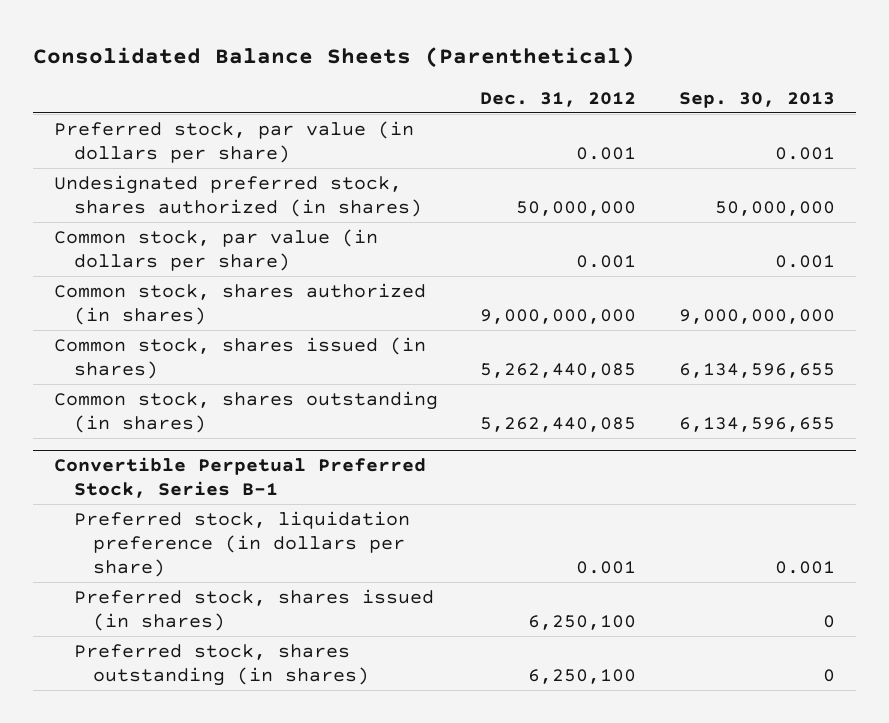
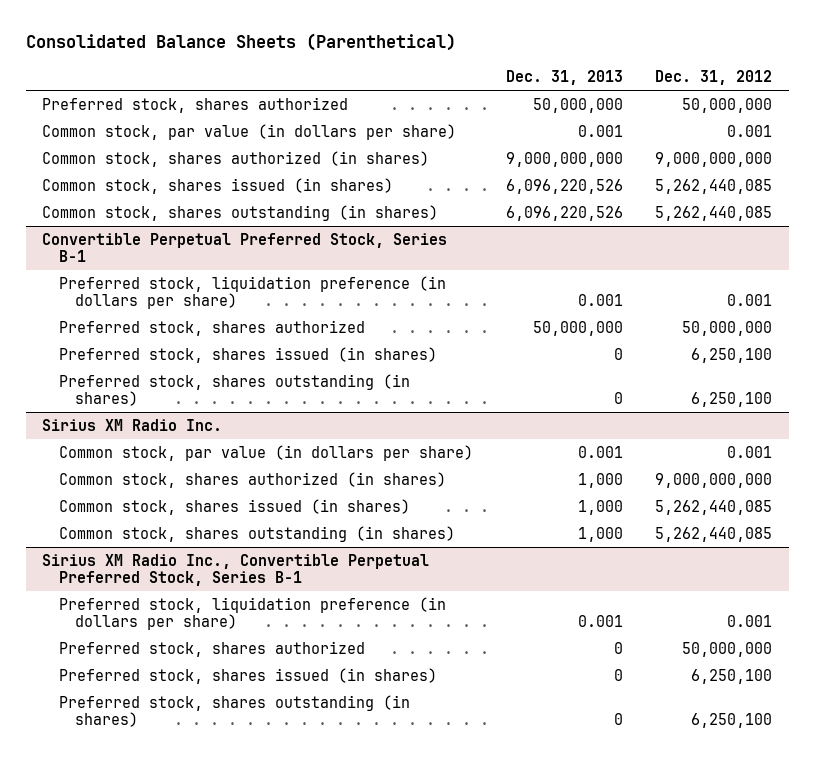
[678,91,835,108] Sep. 30, 2013 -> none
none -> [505,69,623,85] Dec. 31, 2013
[53,120,414,163] Preferred stock, par value (in dollars per share) -> none
[53,174,422,217] Undesignated preferred stock, shares authorized (in shares) -> [42,96,349,113] Preferred stock, shares authorized
none -> [58,319,365,336] Preferred stock, shares authorized
none -> [42,418,223,431] Sirius XM Radio Inc.
none -> [58,444,473,461] Common stock, par value (in dollars per share)
none -> [58,471,446,488] Common stock, shares authorized (in shares)
none -> [58,498,410,515] Common stock, shares issued (in shares)
none -> [58,525,455,542] Common stock, shares outstanding (in shares)
none -> [42,553,430,587] Sirius XM Radio Inc., Convertible Perpetual Preferred Stock, Series B-1
none -> [58,596,446,631] Preferred stock, liquidation preference (in dollars per share)
none -> [58,640,365,657] Preferred stock, shares authorized
none -> [58,667,437,684] Preferred stock, shares issued (in shares)
none -> [58,694,410,728] Preferred stock, shares outstanding (in shares)

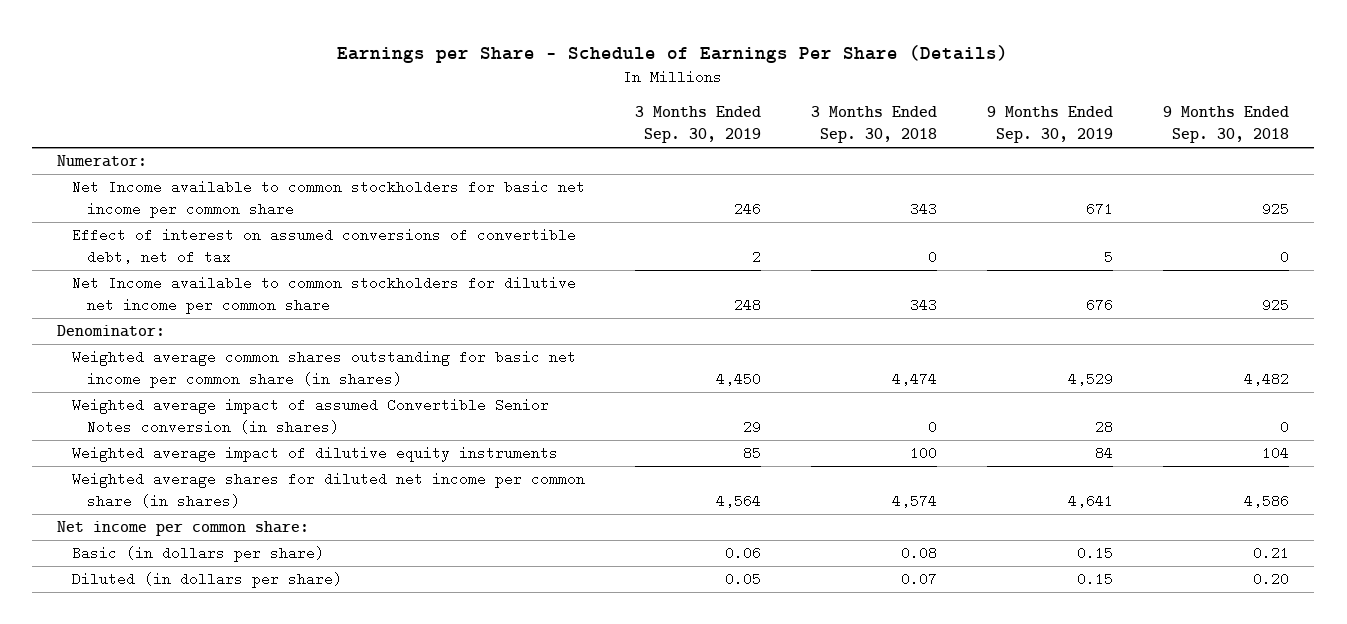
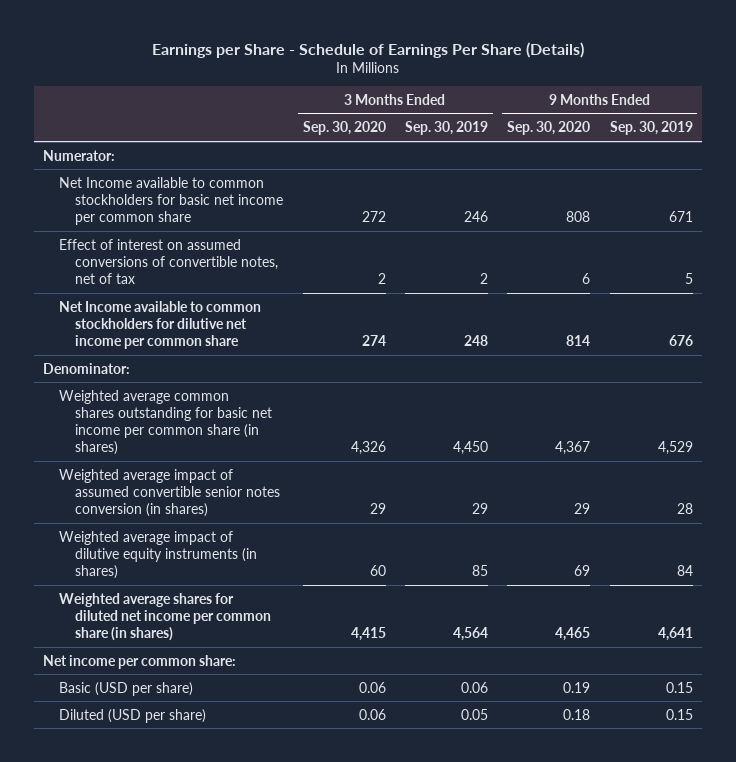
[811,106,938,144] 3 Months Ended Sep. 30, 2018 -> none
[1163,106,1290,144] 9 Months Ended Sep. 30, 2018 -> none
none -> [302,121,386,136] Sep. 30, 2020
none -> [507,121,591,136] Sep. 30, 2020
[72,228,577,265] Effect of interest on assumed conversions of convertible debt, net of tax -> [59,238,279,284] Effect of interest on assumed conversions of convertible notes, net of tax
[72,398,550,435] Weighted average impact of assumed Convertible Senior Notes conversion (in shares) -> [59,468,281,517] Weighted average impact of assumed convertible senior notes conversion (in shares)
[72,446,559,463] Weighted average impact of dilutive equity instruments -> [59,530,258,579] Weighted average impact of dilutive equity instruments (in shares)
[72,546,325,563] Basic (in dollars per share) -> [59,681,194,696] Basic (USD per share)
[72,572,343,589] Diluted (in dollars per share) -> [59,708,207,723] Diluted (USD per share)

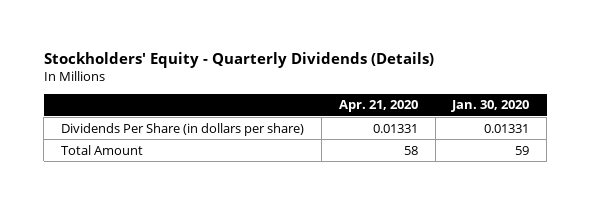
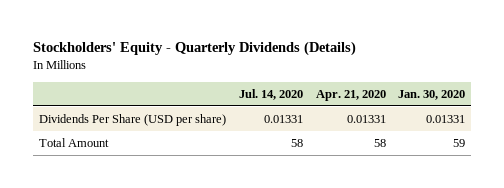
none -> [238,88,303,100] Jul. 14, 2020
[61,122,305,136] Dividends Per Share (in dollars per share) -> [39,114,227,127] Dividends Per Share (USD per share)

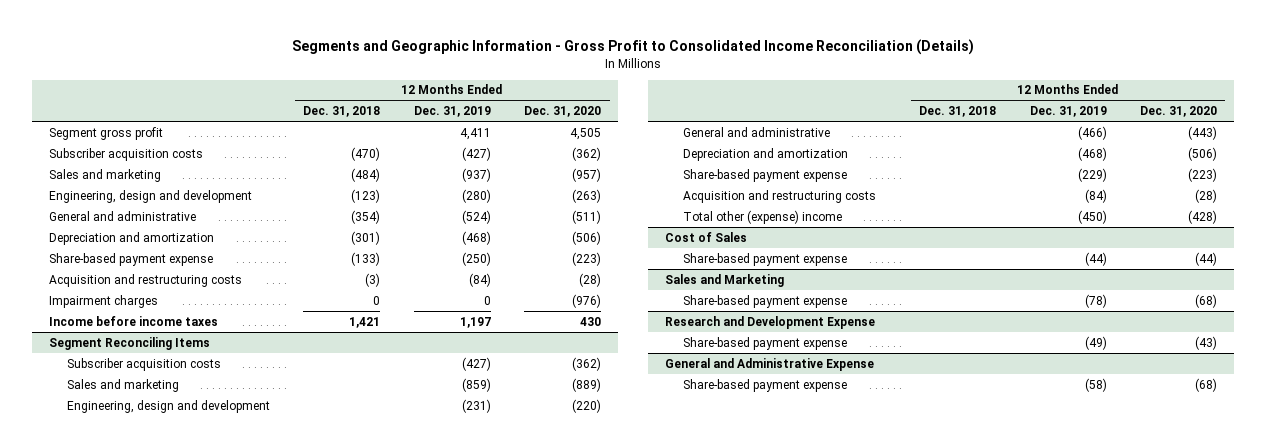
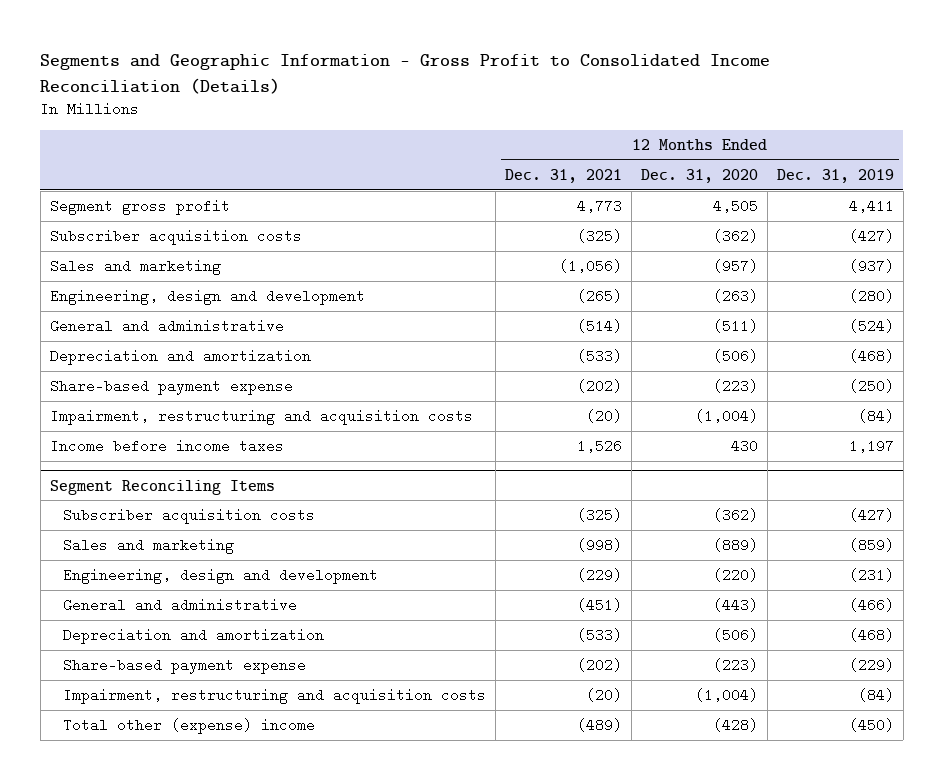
[303,106,381,118] Dec. 31, 2018 -> none
none -> [505,168,623,183] Dec. 31, 2021
[49,294,159,308] Impairment charges -> none
[49,273,243,287] Acquisition and restructuring costs -> [49,408,473,425] Impairment, restructuring and acquisition costs
[579,272,602,287] (28) -> [695,408,759,423] (1,004)
[682,189,876,203] Acquisition and restructuring costs -> [63,687,487,704] Impairment, restructuring and acquisition costs
[1195,188,1218,203] (28) -> [695,687,759,702] (1,004)
[665,231,748,242] Cost of Sales -> none
[682,252,847,266] Share-based payment expense -> none
[665,273,785,287] Sales and Marketing -> none
[682,294,847,308] Share-based payment expense -> none
[665,315,876,329] Research and Development Expense -> none
[682,336,847,350] Share-based payment expense -> none
[665,357,875,371] General and Administrative Expense -> none
[682,378,847,392] Share-based payment expense -> none

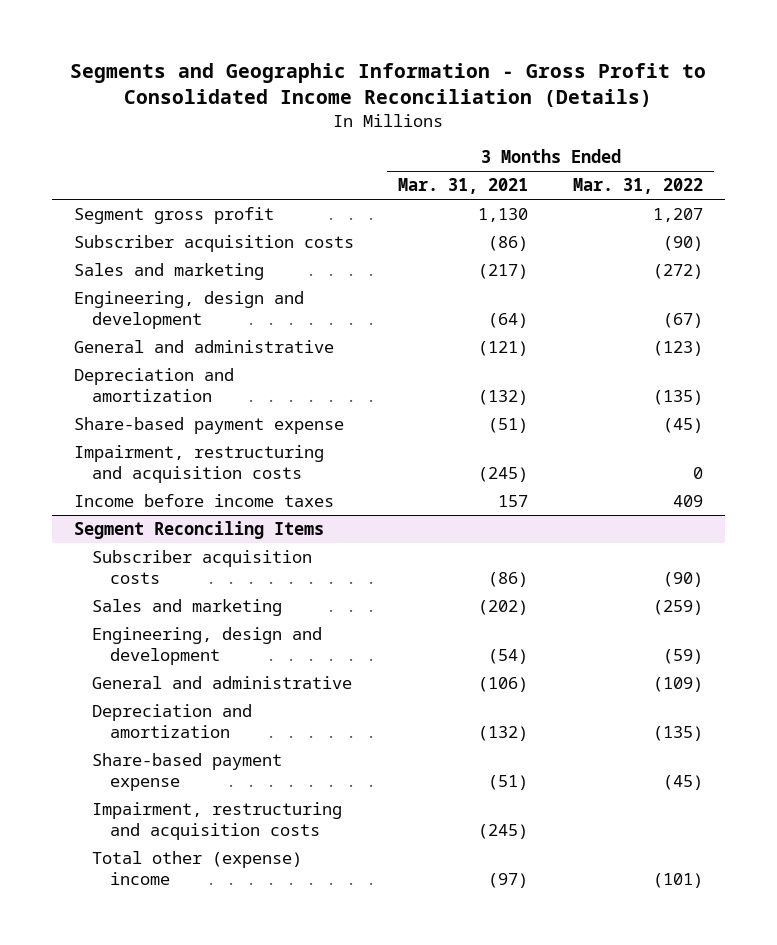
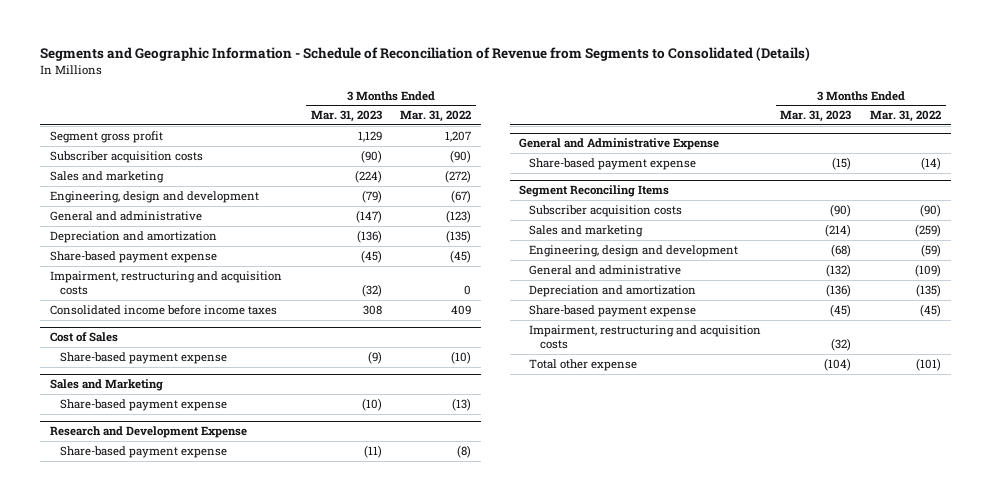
[70,62,707,107] Segments and Geographic Information - Gross Profit to Consolidated Income Reconciliation (Details) -> [40,47,811,62] Segments and Geographic Information - Schedule of Reconciliation of Revenue from Segments to Consolidated (Details)
[398,178,529,195] Mar. 31, 2021 -> none
none -> [310,110,382,123] Mar. 31, 2023
[73,493,334,507] Income before income taxes -> [49,304,277,315] Consolidated income before income taxes
none -> [49,332,118,343] Cost of Sales
none -> [59,351,227,364] Share-based payment expense
none -> [49,379,163,392] Sales and Marketing
none -> [59,398,227,411] Share-based payment expense
none -> [49,426,247,439] Research and Development Expense
none -> [59,445,227,458] Share-based payment expense
none -> [519,138,720,151] General and Administrative Expense
none -> [529,157,697,170] Share-based payment expense
[91,850,302,886] Total other (expense) income -> [529,358,638,371] Total other expense

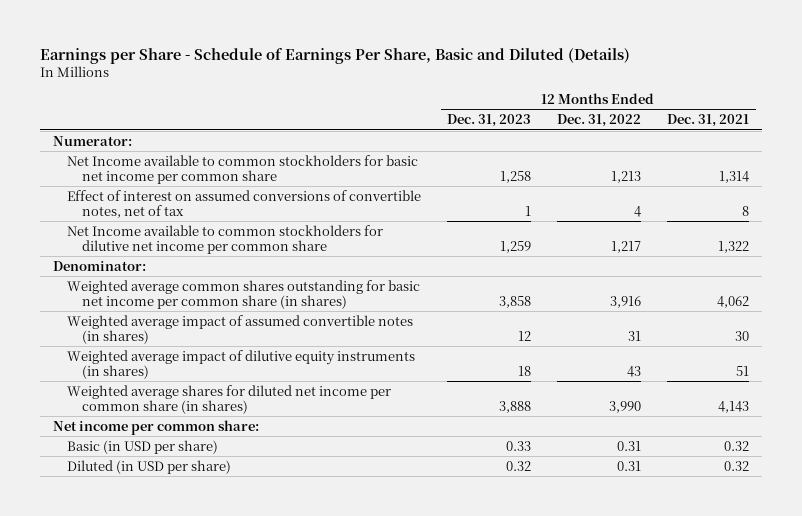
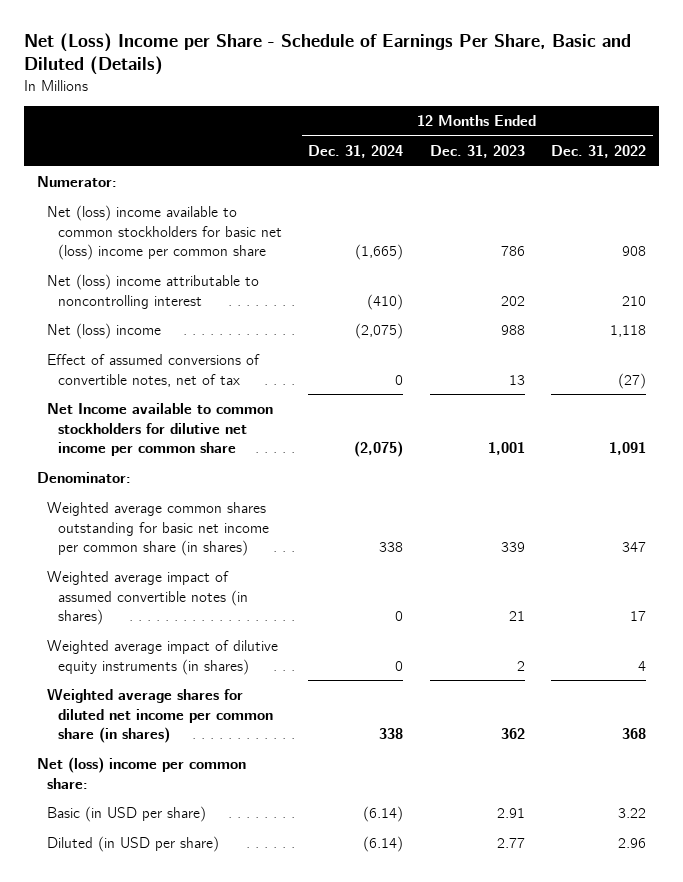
[39,47,630,64] Earnings per Share - Schedule of Earnings Per Share, Basic and Diluted (Details) -> [23,33,631,76] Net (Loss) Income per Share - Schedule of Earnings Per Share, Basic and Diluted (Details)
[667,114,750,128] Dec. 31, 2021 -> none
none -> [308,144,404,158] Dec. 31, 2024
[67,154,419,184] Net Income available to common stockholders for basic net income per common share -> [47,205,283,260] Net (loss) income available to common stockholders for basic net (loss) income per common share
[500,170,532,183] 1,258 -> [500,245,525,256] 786
[611,170,642,183] 1,213 -> [622,245,647,256] 908
none -> [47,274,260,309] Net (loss) income attributable to noncontrolling interest
none -> [47,323,162,340] Net (loss) income
[67,189,422,218] Effect of interest on assumed conversions of convertible notes, net of tax -> [47,354,261,387] Effect of assumed conversions of convertible notes, net of tax
[525,205,532,216] 1 -> [508,374,525,385] 13
[634,205,642,217] 4 -> [618,372,647,389] (27)
[500,240,532,253] 1,259 -> [487,441,525,455] 1,001
[611,240,642,253] 1,217 -> [609,441,647,455] 1,091
[499,295,532,308] 3,858 -> [500,541,525,552] 339
[610,295,642,308] 3,916 -> [622,541,647,552] 347
[518,330,532,341] 12 -> [508,610,525,621] 21
[628,330,642,341] 31 -> [630,610,647,621] 17
[518,365,532,376] 18 -> [516,660,525,671] 2
[627,365,642,377] 43 -> [638,660,647,671] 4
[499,400,532,413] 3,888 -> [500,727,525,739] 362
[609,400,642,413] 3,990 -> [622,727,647,739] 368
[52,419,259,435] Net income per common share: -> [36,757,246,789] Net (loss) income per common share:
[506,440,532,451] 0.33 -> [496,808,525,819] 2.91
[617,440,642,451] 0.31 -> [618,808,647,819] 3.22
[506,460,532,471] 0.32 -> [496,838,525,849] 2.77
[617,460,642,471] 0.31 -> [618,838,647,849] 2.96

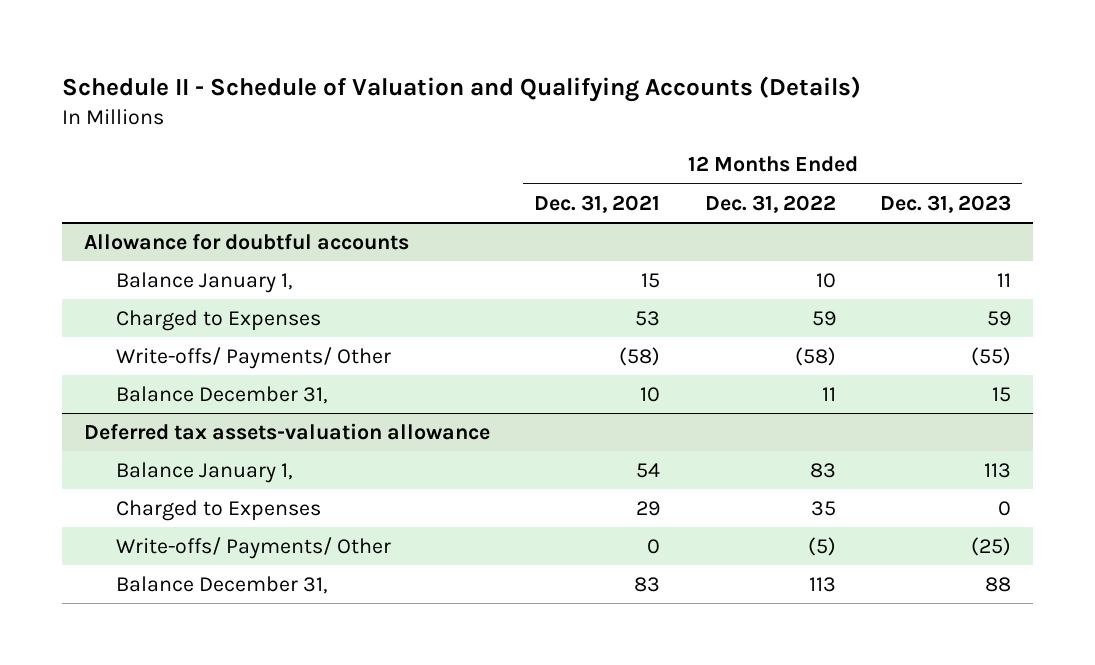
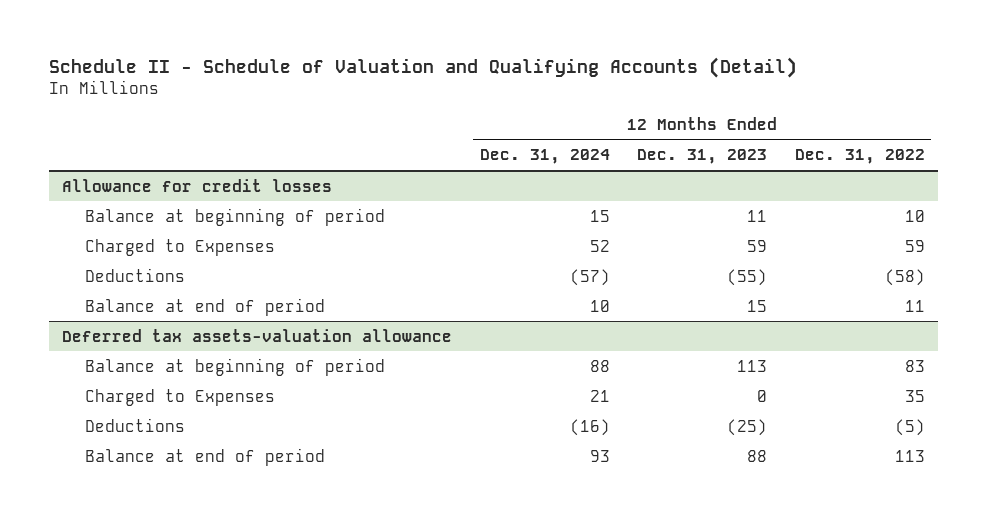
[61,76,861,103] Schedule II - Schedule of Valuation and Qualifying Accounts (Details) -> [48,56,797,78] Schedule II - Schedule of Valuation and Qualifying Accounts (Detail)
[534,194,661,213] Dec. 31, 2021 -> none
none -> [479,149,610,165] Dec. 31, 2024
[84,233,410,250] Allowance for doubtful accounts -> [62,178,333,192] Allowance for credit losses
[115,271,293,293] Balance January 1, -> [84,207,385,226] Balance at beginning of period
[115,346,391,369] Write-offs/ Payments/ Other -> [84,267,185,282] Deductions
[115,385,328,404] Balance December 31, -> [84,297,325,316] Balance at end of period
[115,461,293,483] Balance January 1, -> [84,357,385,376] Balance at beginning of period
[115,536,391,559] Write-offs/ Payments/ Other -> [84,417,185,432] Deductions
[115,575,328,594] Balance December 31, -> [84,447,325,466] Balance at end of period

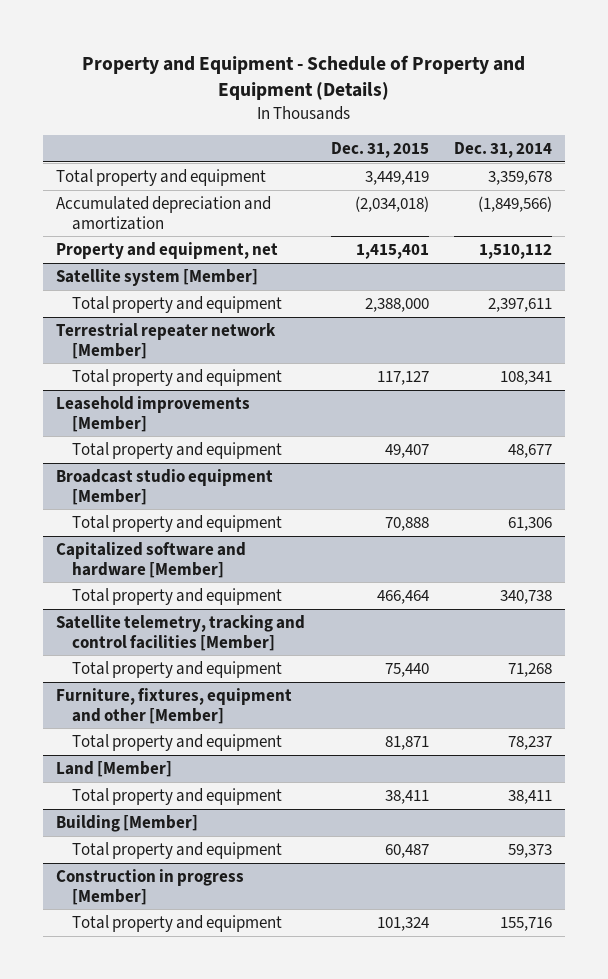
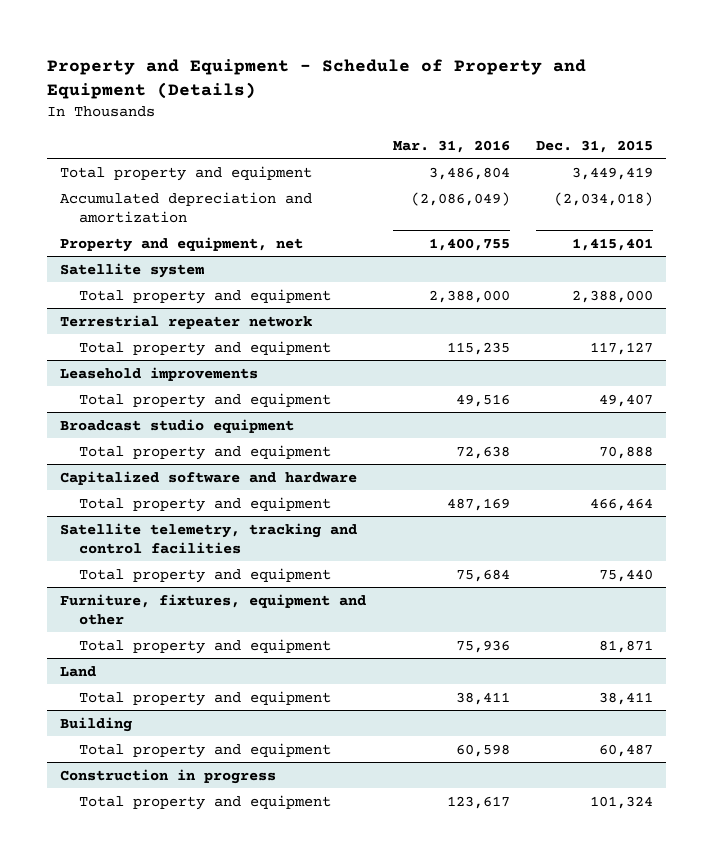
[454,142,553,159] Dec. 31, 2014 -> none
none -> [392,139,510,153] Mar. 31, 2016
[56,268,259,286] Satellite system [Member] -> [60,262,205,278] Satellite system
[56,322,277,359] Terrestrial repeater network [Member] -> [60,314,313,329] Terrestrial repeater network
[56,395,251,432] Leasehold improvements [Member] -> [60,366,259,381] Leasehold improvements
[56,468,274,505] Broadcast studio equipment [Member] -> [60,418,295,433] Broadcast studio equipment
[56,541,247,578] Capitalized software and hardware [Member] -> [60,470,358,485] Capitalized software and hardware
[56,614,306,651] Satellite telemetry, tracking and control facilities [Member] -> [60,522,358,554] Satellite telemetry, tracking and control facilities
[56,687,293,724] Furniture, fixtures, equipment and other [Member] -> [60,593,367,625] Furniture, fixtures, equipment and other
[56,760,173,777] Land [Member] -> [60,665,97,677] Land
[56,814,199,832] Building [Member] -> [60,716,133,732] Building
[56,868,245,905] Construction in progress [Member] -> [60,768,277,784] Construction in progress

